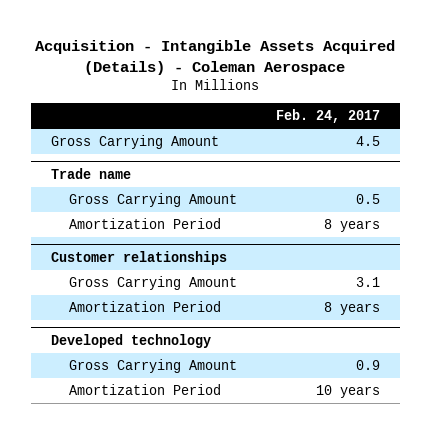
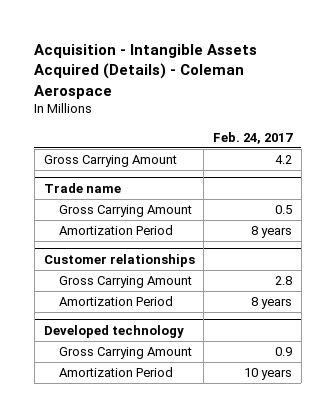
[356,135,381,146] 4.5 -> [274,155,292,165] 4.2
[356,276,381,287] 3.1 -> [274,276,292,286] 2.8

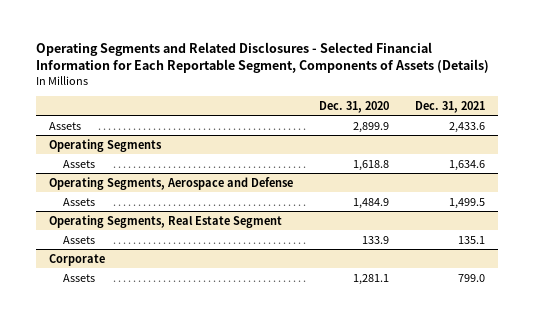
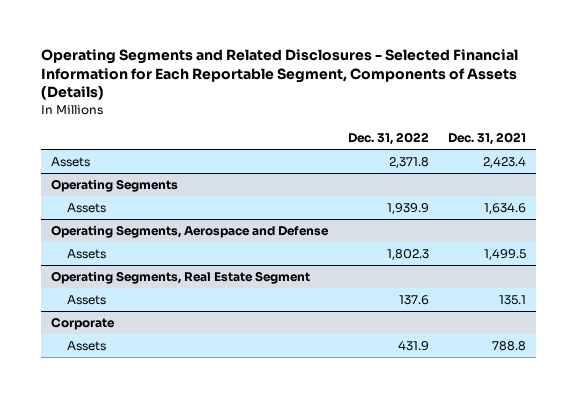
[319,100,390,113] Dec. 31, 2020 -> none
none -> [347,131,429,145] Dec. 31, 2022
[449,121,486,133] 2,433.6 -> [483,157,527,169] 2,423.4
[458,273,486,282] 799.0 -> [492,341,527,352] 788.8

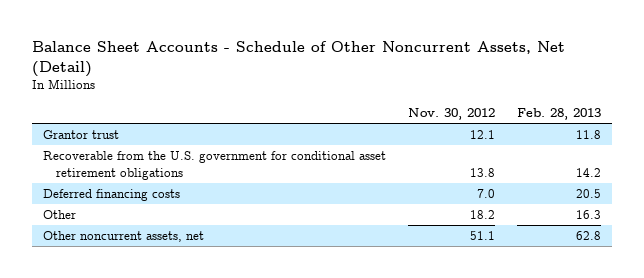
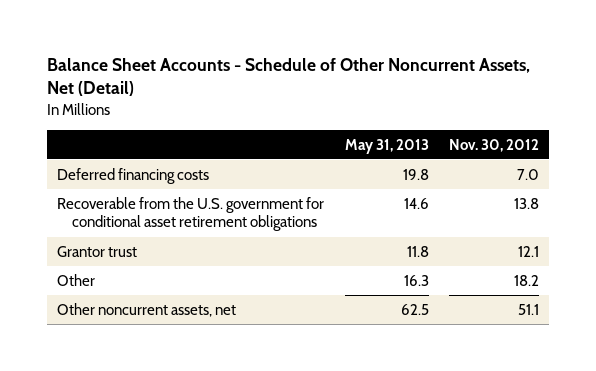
[517,108,602,121] Feb. 28, 2013 -> none
none -> [344,138,429,154] May 31, 2013
[43,151,387,180] Recoverable from the U.S. government for conditional asset retirement obligations -> [57,196,325,232] Recoverable from the U.S. government for conditional asset retirement obligations
[43,130,120,140] Grantor trust -> [57,245,138,257] Grantor trust

